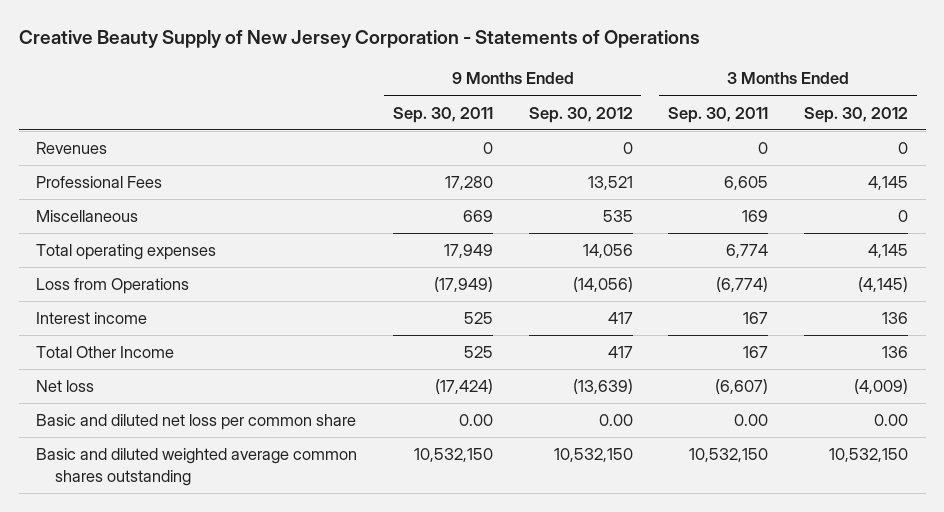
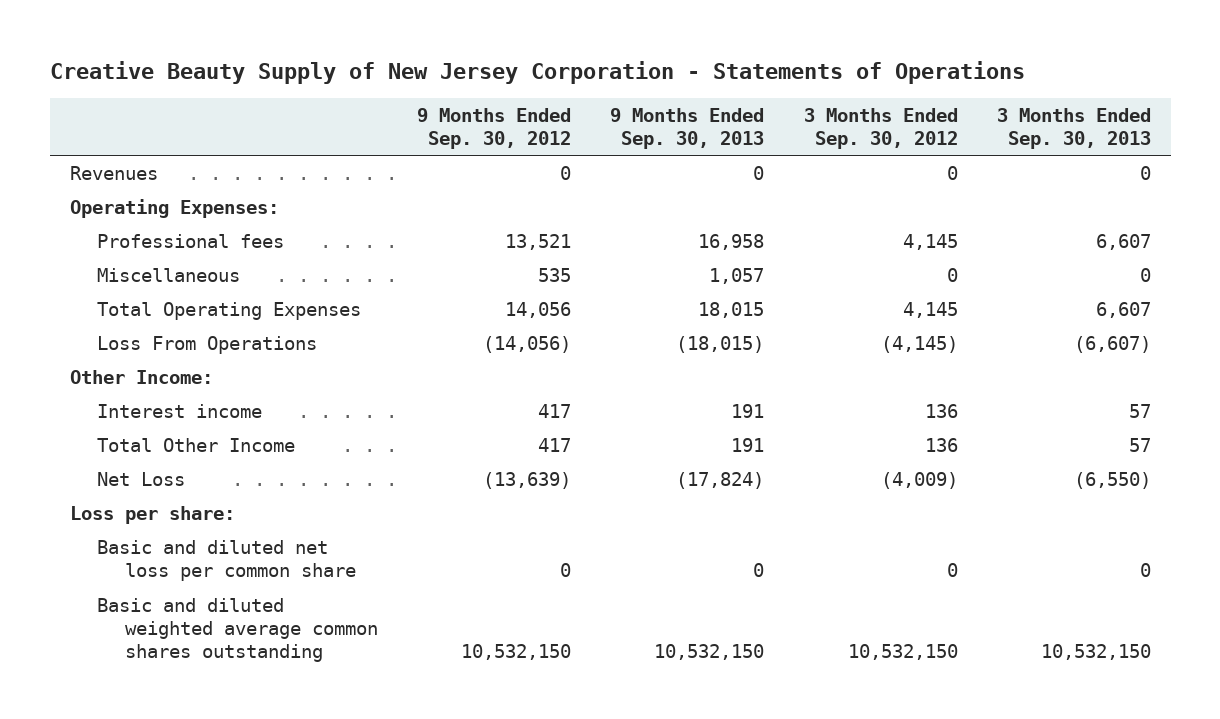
[392,106,493,123] Sep. 30, 2011 -> none
[668,106,769,123] Sep. 30, 2011 -> none
none -> [610,107,765,149] 9 Months Ended Sep. 30, 2013
none -> [996,107,1151,149] 3 Months Ended Sep. 30, 2013
none -> [69,199,279,219] Operating Expenses:
[36,176,163,189] Professional Fees -> [97,234,285,249] Professional fees
[36,244,217,261] Total operating expenses -> [97,302,362,321] Total Operating Expenses
[36,278,190,295] Loss from Operations -> [97,336,318,355] Loss From Operations
none -> [69,370,213,385] Other Income:
[36,380,95,393] Net loss -> [97,472,186,487] Net Loss
none -> [69,506,235,525] Loss per share:
[598,414,633,427] 0.00 -> [560,563,572,578] 0
[873,414,908,427] 0.00 -> [946,563,958,578] 0

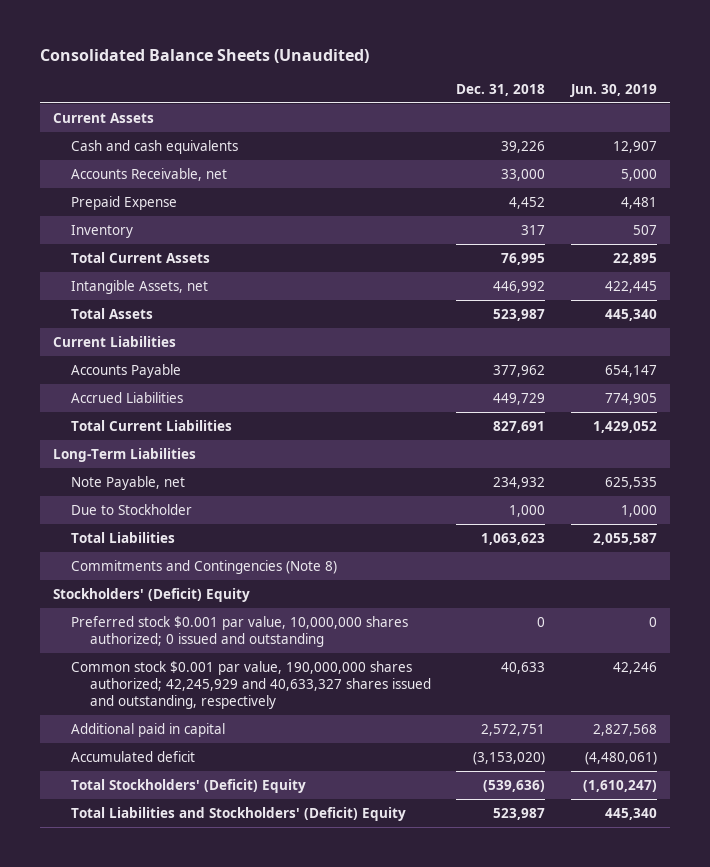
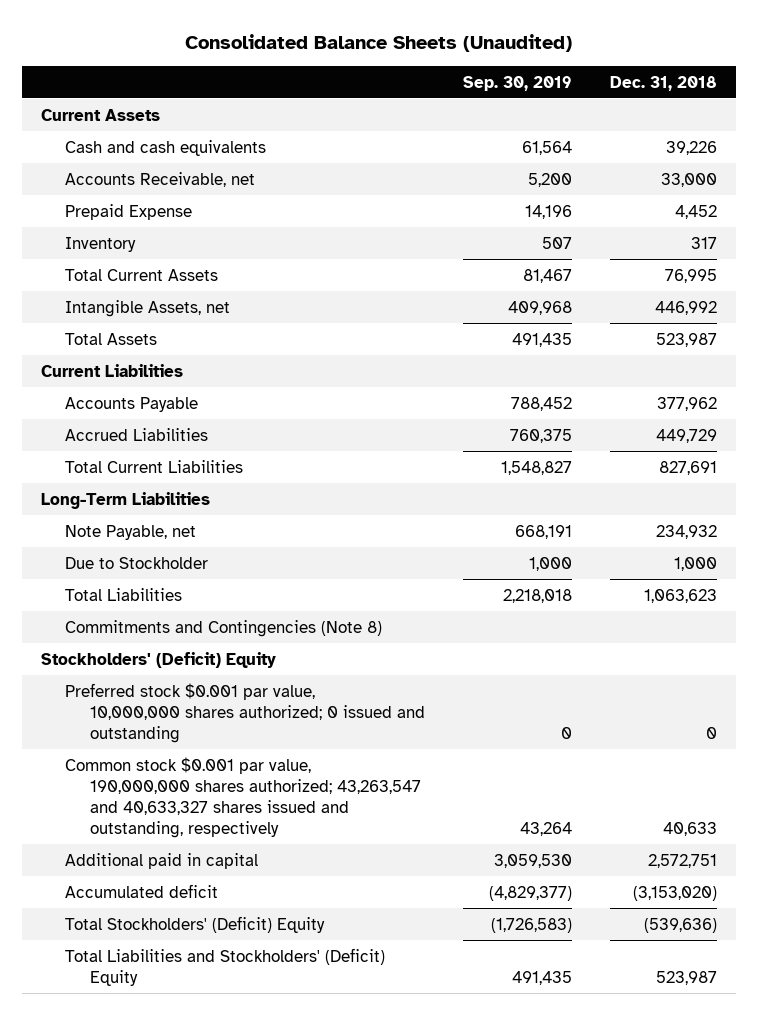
[569,84,657,98] Jun. 30, 2019 -> none
none -> [463,75,573,91] Sep. 30, 2019
[71,660,431,709] Common stock $0.001 par value, 190,000,000 shares authorized; 42,245,929 and 40,633,327 shares issued and outstanding, respectively -> [65,756,422,839] Common stock $0.001 par value, 190,000,000 shares authorized; 43,263,547 and 40,633,327 shares issued and outstanding, respectively

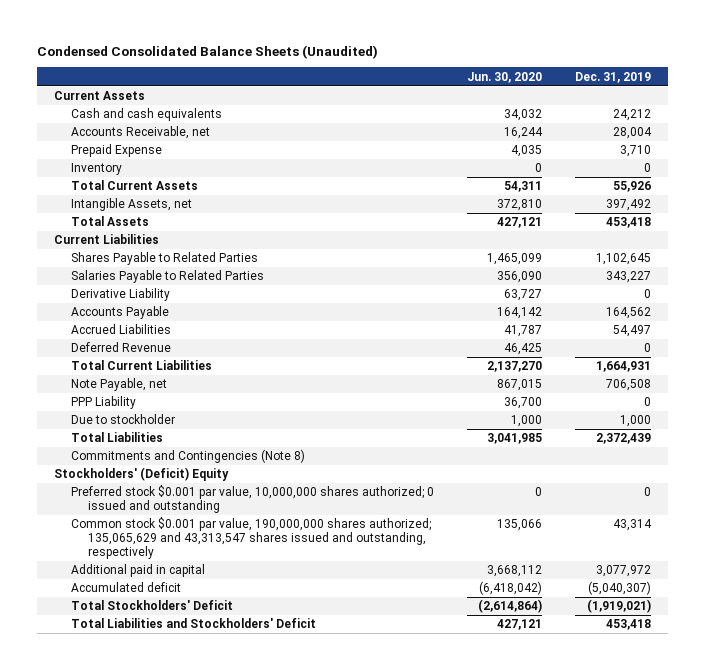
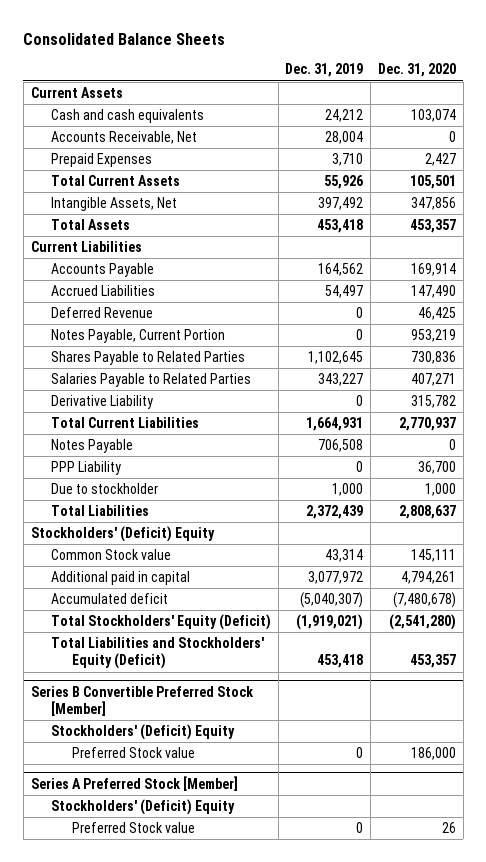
[37,44,379,59] Condensed Consolidated Balance Sheets (Unaudited) -> [23,32,226,45] Consolidated Balance Sheets
[467,71,543,83] Jun. 30, 2020 -> none
none -> [377,63,456,78] Dec. 31, 2020
[70,163,122,176] Inventory -> none
[70,126,210,140] Accounts Receivable, net -> [51,131,198,145] Accounts Receivable, Net
[70,144,162,158] Prepaid Expense -> [51,153,153,168] Prepaid Expenses
[70,198,192,212] Intangible Assets, net -> [51,197,178,212] Intangible Assets, Net
none -> [51,329,226,344] Notes Payable, Current Portion
[70,252,258,266] Shares Payable to Related Parties -> [51,351,246,366] Shares Payable to Related Parties
[70,270,264,284] Salaries Payable to Related Parties -> [51,373,252,388] Salaries Payable to Related Parties
[70,288,170,302] Derivative Liability -> [51,395,154,410] Derivative Liability
[70,378,167,392] Note Payable, net -> [51,439,134,454] Notes Payable
[70,449,305,464] Commitments and Contingencies (Note 8) -> none
[70,485,434,514] Preferred stock $0.001 par value, 10,000,000 shares authorized; 0 issued and outstanding -> none
[70,517,431,560] Common stock $0.001 par value, 190,000,000 shares authorized; 135,065,629 and 43,313,547 shares issued and outstanding, respectively -> [51,549,172,561] Common Stock value
[70,600,233,611] Total Stockholders' Deficit -> [51,614,272,631] Total Stockholders' Equity (Deficit)
[70,618,316,629] Total Liabilities and Stockholders' Deficit -> [51,637,265,670] Total Liabilities and Stockholders' Equity (Deficit)
none -> [30,685,254,716] Series B Convertible Preferred Stock [Member]
none -> [51,724,236,741] Stockholders' (Deficit) Equity
none -> [71,747,195,759] Preferred Stock value
none -> [30,775,238,791] Series A Preferred Stock [Member]
none -> [51,799,236,816] Stockholders' (Deficit) Equity
none -> [71,822,195,834] Preferred Stock value

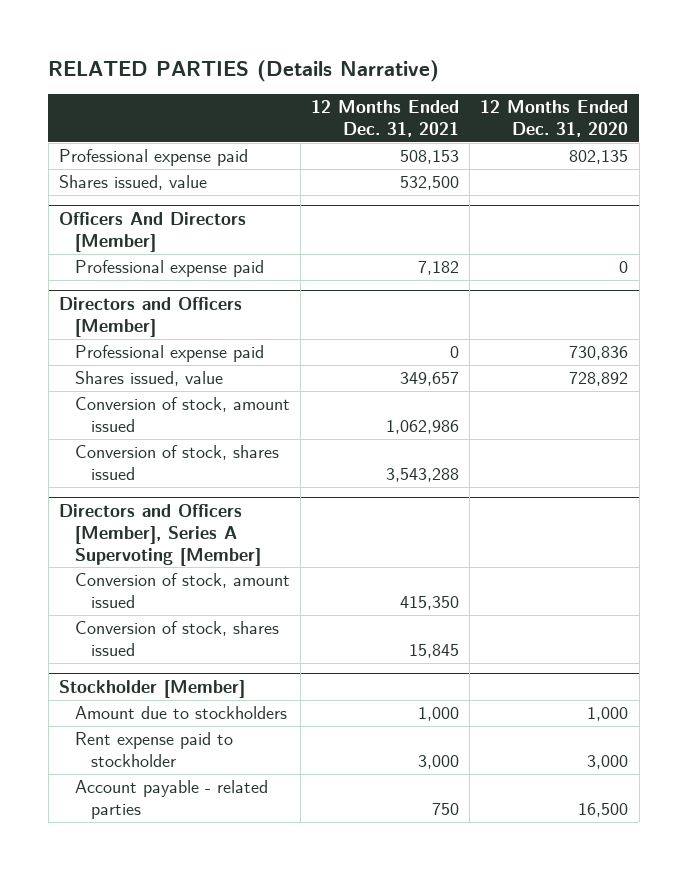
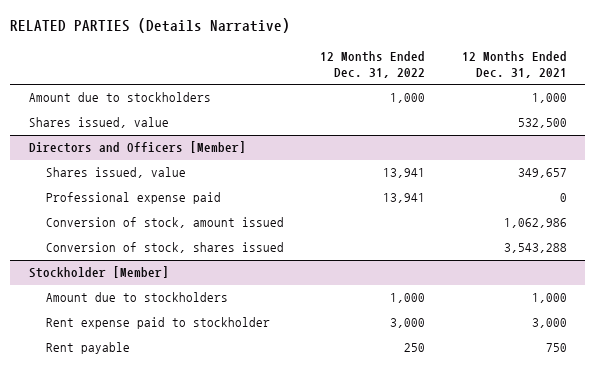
[480,100,629,137] 12 Months Ended Dec. 31, 2020 -> none
none -> [320,50,426,78] 12 Months Ended Dec. 31, 2022
[58,149,248,167] Professional expense paid -> none
none -> [28,92,211,103] Amount due to stockholders
[58,212,246,252] Officers And Directors [Member] -> none
[74,260,264,278] Professional expense paid -> none
[74,345,264,363] Professional expense paid -> [45,192,221,205] Professional expense paid
[58,504,261,566] Directors and Officers [Member], Series A Supervoting [Member] -> none
[74,573,290,609] Conversion of stock, amount issued -> none
[74,621,279,657] Conversion of stock, shares issued -> none
[74,780,268,820] Account payable - related parties -> none
none -> [45,342,130,355] Rent payable

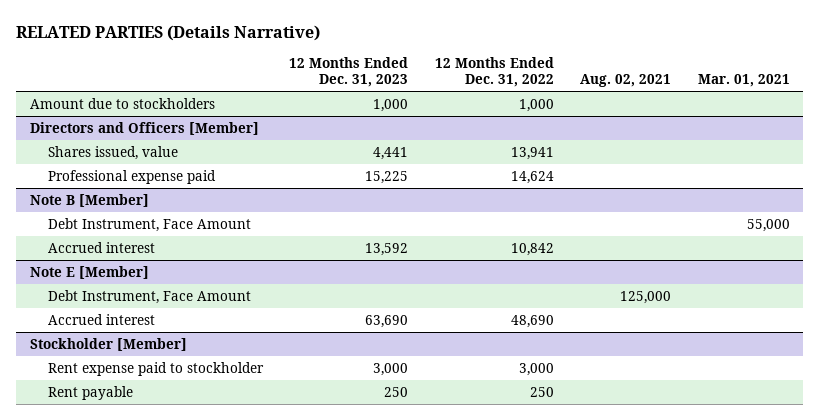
[461,50,567,78] 12 Months Ended Dec. 31, 2021 -> none
none -> [289,57,409,88] 12 Months Ended Dec. 31, 2023
none -> [580,74,672,88] Aug. 02, 2021
none -> [697,74,790,88] Mar. 01, 2021
[28,117,169,129] Shares issued, value -> none
[45,217,284,229] Conversion of stock, amount issued -> none
[45,242,284,254] Conversion of stock, shares issued -> none
[383,193,426,204] 13,941 -> [510,170,554,184] 14,624
none -> [29,193,149,207] Note B [Member]
none -> [47,217,251,232] Debt Instrument, Face Amount
none -> [47,241,155,253] Accrued interest
none -> [29,265,149,279] Note E [Member]
none -> [47,289,251,304] Debt Instrument, Face Amount
none -> [47,313,155,325] Accrued interest
[45,292,228,303] Amount due to stockholders -> none

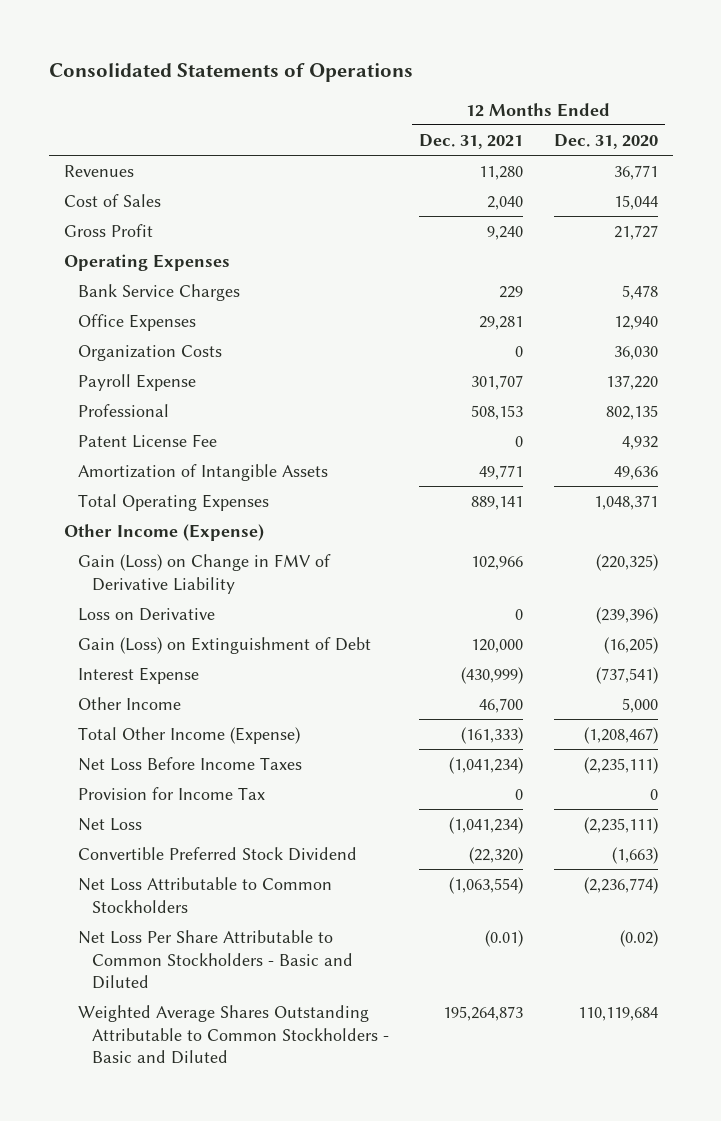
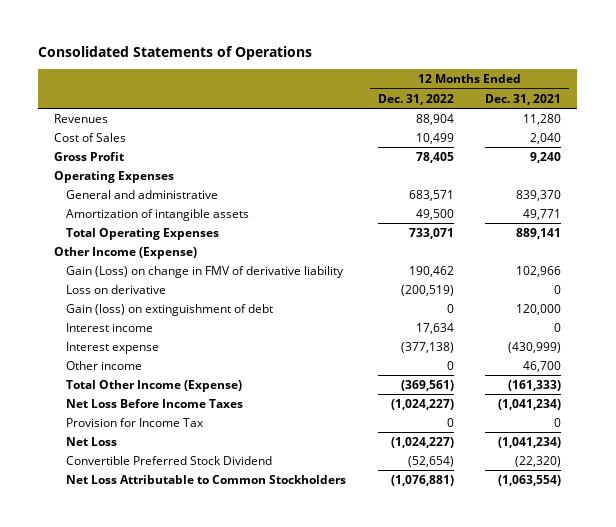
[553,133,658,149] Dec. 31, 2020 -> none
none -> [377,93,454,105] Dec. 31, 2022
[77,284,240,302] Bank Service Charges -> none
[77,314,196,332] Office Expenses -> none
[77,345,222,362] Organization Costs -> none
[77,374,196,392] Payroll Expense -> none
[77,404,169,418] Professional -> none
[77,434,217,449] Patent License Fee -> none
none -> [65,189,218,199] General and administrative
[77,464,328,482] Amortization of Intangible Assets -> [65,208,249,221] Amortization of intangible assets
[77,554,331,594] Gain (Loss) on Change in FMV of Derivative Liability -> [65,265,344,278] Gain (Loss) on change in FMV of derivative liability
[77,608,215,622] Loss on Derivative -> [65,284,166,294] Loss on derivative
[77,637,371,655] Gain (Loss) on Extinguishment of Debt -> [65,303,273,316] Gain (loss) on extinguishment of debt
none -> [65,322,153,332] Interest income
[77,667,199,685] Interest Expense -> [65,341,159,354] Interest expense
[77,697,181,711] Other Income -> [65,360,142,370] Other income
[77,930,354,990] Net Loss Per Share Attributable to Common Stockholders - Basic and Diluted -> none
[77,1005,390,1065] Weighted Average Shares Outstanding Attributable to Common Stockholders - Basic and Diluted -> none

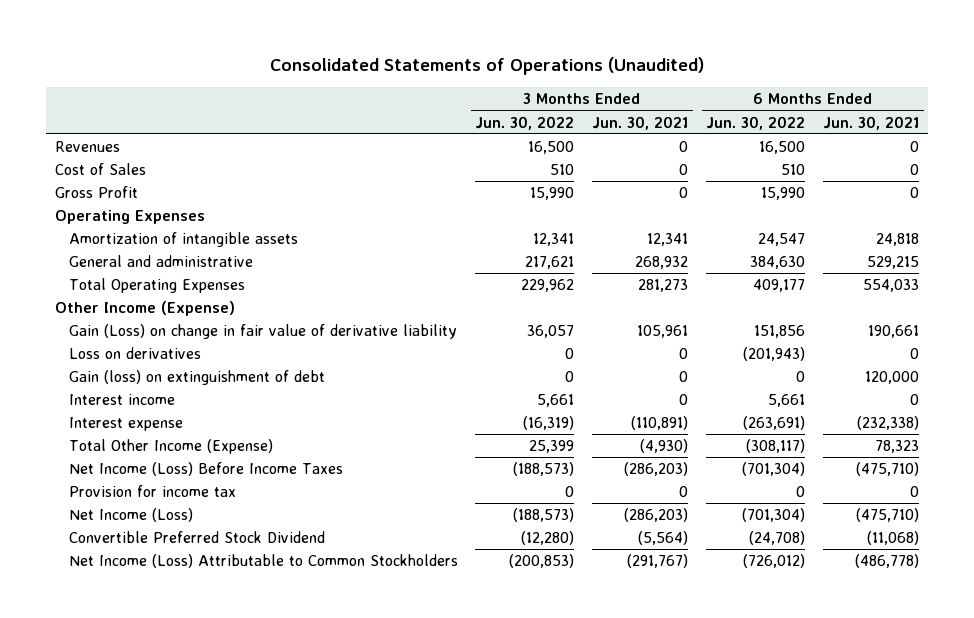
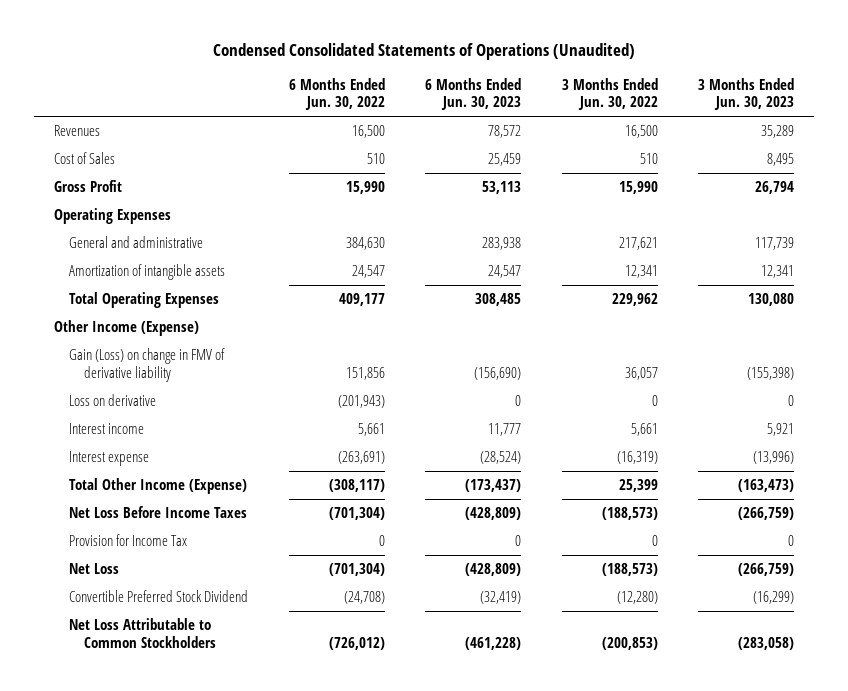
[270,56,705,75] Consolidated Statements of Operations (Unaudited) -> [213,43,636,61] Condensed Consolidated Statements of Operations (Unaudited)
[592,115,689,130] Jun. 30, 2021 -> none
[823,115,920,130] Jun. 30, 2021 -> none
none -> [425,77,522,111] 6 Months Ended Jun. 30, 2023
none -> [698,77,795,111] 3 Months Ended Jun. 30, 2023
[68,232,298,248] Amortization of intangible assets -> [69,264,226,281] Amortization of intangible assets
[68,370,325,386] Gain (loss) on extinguishment of debt -> none
[68,324,457,340] Gain (Loss) on change in fair value of derivative liability -> [69,348,226,382] Gain (Loss) on change in FMV of derivative liability
[68,347,201,360] Loss on derivatives -> [69,394,157,407] Loss on derivative
[68,462,343,477] Net Income (Loss) Before Income Taxes -> [69,506,248,519] Net Loss Before Income Taxes
[68,485,236,498] Provision for income tax -> [69,534,188,547] Provision for Income Tax
[68,508,193,523] Net Income (Loss) -> [69,563,120,575] Net Loss
[68,554,458,569] Net Income (Loss) Attributable to Common Stockholders -> [69,618,216,648] Net Loss Attributable to Common Stockholders

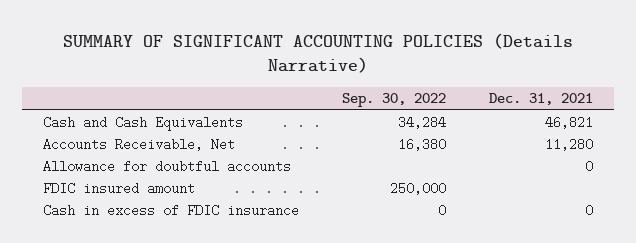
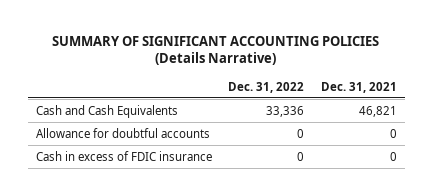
[342,93,447,108] Sep. 30, 2022 -> none
none -> [228,81,305,93] Dec. 31, 2022
[43,138,236,152] Accounts Receivable, Net -> none
[43,182,196,196] FDIC insured amount -> none

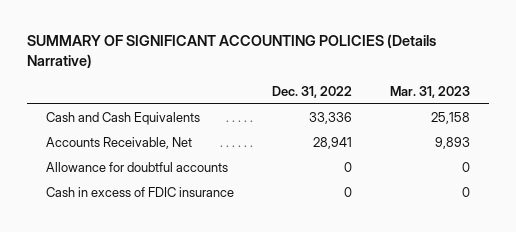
[320,81,397,93] Dec. 31, 2021 -> none
none -> [390,86,471,99] Mar. 31, 2023
none -> [45,137,192,150] Accounts Receivable, Net

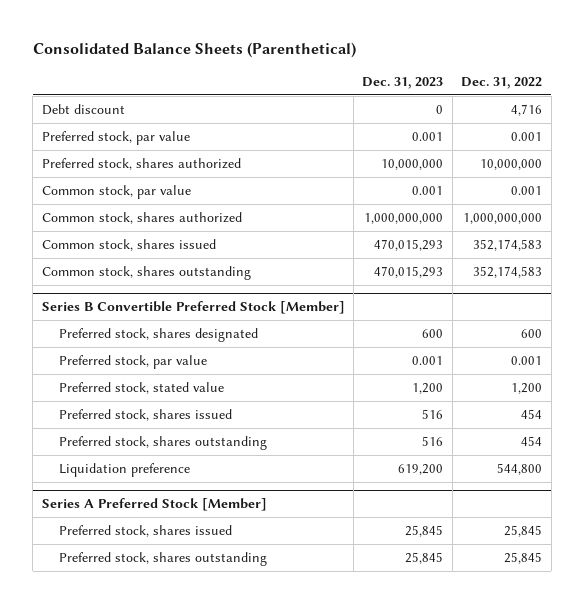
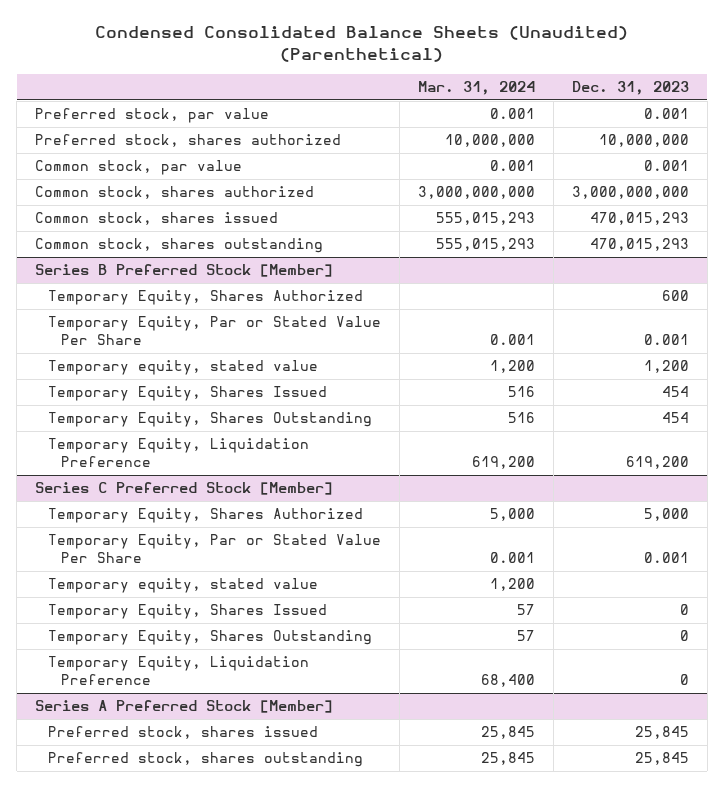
[32,42,356,59] Consolidated Balance Sheets (Parenthetical) -> [95,26,629,62] Condensed Consolidated Balance Sheets (Unaudited) (Parenthetical)
[461,76,543,89] Dec. 31, 2022 -> none
none -> [417,81,535,96] Mar. 31, 2024
[41,103,125,115] Debt discount -> none
[364,212,444,224] 1,000,000,000 -> [571,186,689,200] 3,000,000,000
[41,301,345,315] Series B Convertible Preferred Stock [Member] -> [35,264,334,278] Series B Preferred Stock [Member]
[59,327,259,342] Preferred stock, shares designated -> [47,290,363,306] Temporary Equity, Shares Authorized
[59,354,208,369] Preferred stock, par value -> [47,316,381,345] Temporary Equity, Par or Stated Value Per Share
[59,381,225,394] Preferred stock, stated value -> [47,360,318,376] Temporary equity, stated value
[59,408,233,421] Preferred stock, shares issued -> [47,386,327,402] Temporary Equity, Shares Issued
[422,408,444,419] 516 -> [661,386,689,398] 454
[59,435,268,450] Preferred stock, shares outstanding -> [47,412,372,428] Temporary Equity, Shares Outstanding
[422,435,444,446] 516 -> [661,412,689,424] 454
[59,462,191,477] Liquidation preference -> [47,438,309,467] Temporary Equity, Liquidation Preference
none -> [35,482,334,496] Series C Preferred Stock [Member]
none -> [47,508,363,524] Temporary Equity, Shares Authorized
none -> [47,534,381,563] Temporary Equity, Par or Stated Value Per Share
none -> [47,578,318,594] Temporary equity, stated value
none -> [47,604,327,620] Temporary Equity, Shares Issued
none -> [47,630,372,646] Temporary Equity, Shares Outstanding
none -> [47,656,309,685] Temporary Equity, Liquidation Preference

